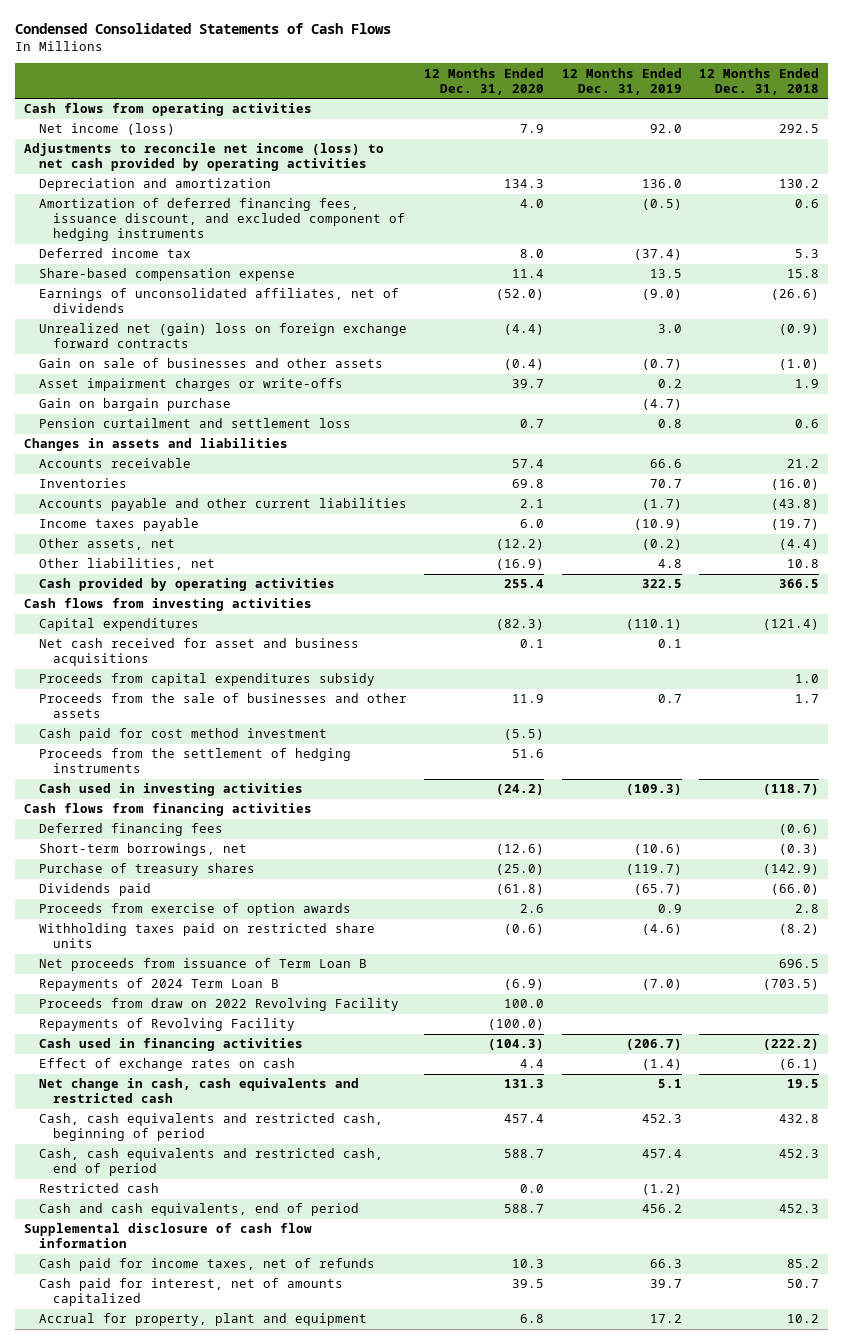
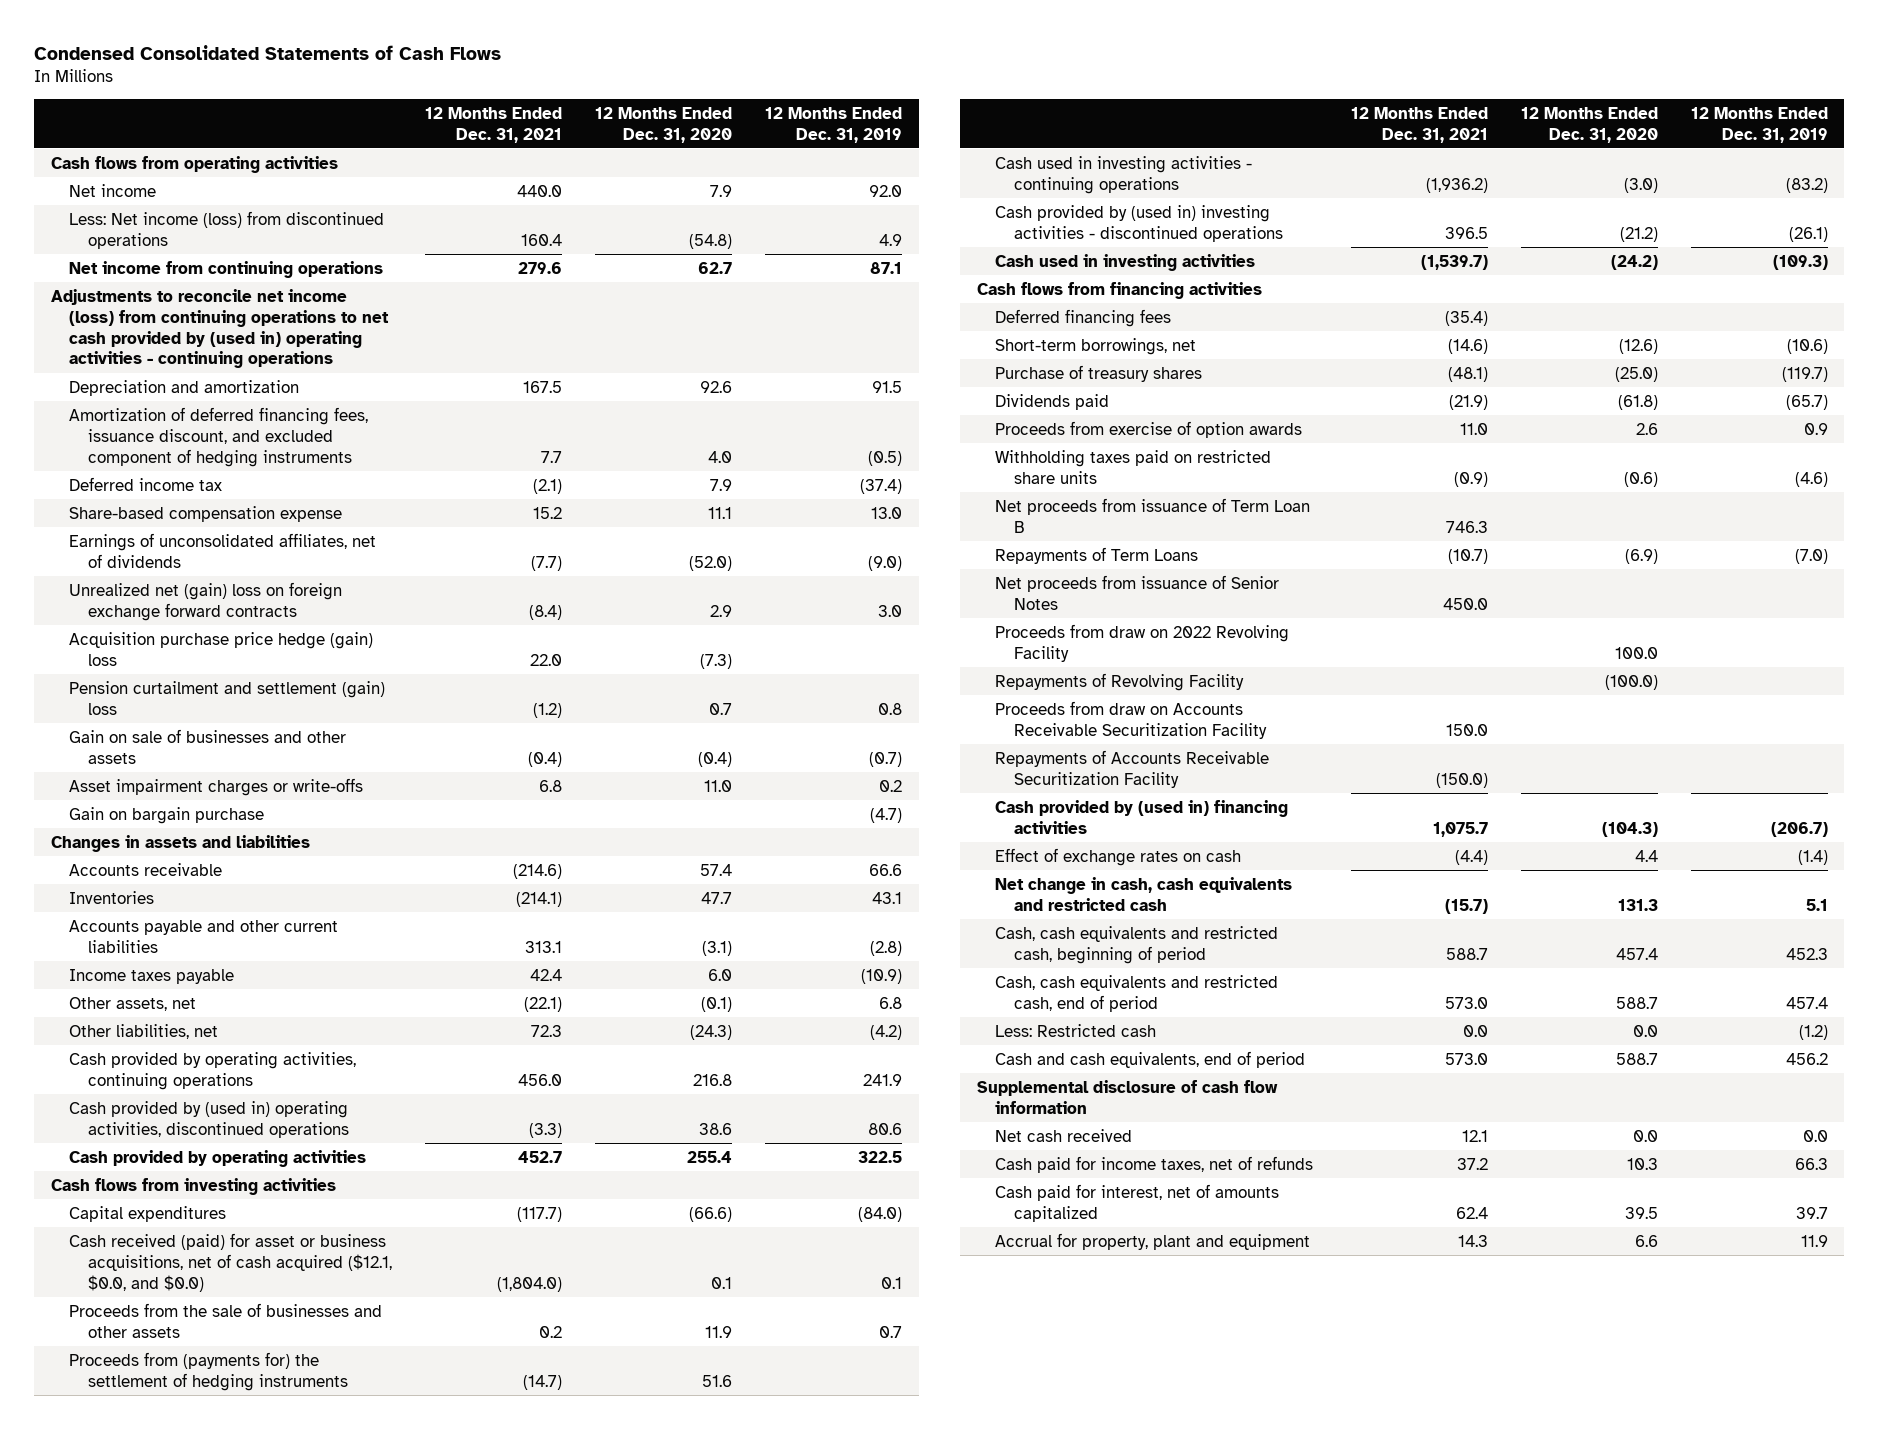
[699,67,820,95] 12 Months Ended Dec. 31, 2018 -> none
none -> [424,106,562,143] 12 Months Ended Dec. 31, 2021
[38,123,175,136] Net income (loss) -> [69,183,157,197] Net income
none -> [69,210,385,249] Less: Net income (loss) from discontinued operations
none -> [69,260,384,278] Net income from continuing operations
[23,143,384,172] Adjustments to reconcile net income (loss) to net cash provided by operating activities -> [50,288,390,369] Adjustments to reconcile net income (loss) from continuing operations to net cash provided by (used in) operating activities - continuing operations
[504,179,545,189] 134.3 -> [700,380,733,393] 92.6
[641,179,682,189] 136.0 -> [872,380,903,393] 91.5
[520,249,545,259] 8.0 -> [710,478,733,491] 7.9
[512,269,545,279] 11.4 -> [708,506,733,519] 11.1
[649,269,682,279] 13.5 -> [871,506,903,519] 13.0
[504,324,545,336] (4.4) -> [710,604,733,617] 2.9
none -> [69,631,374,666] Acquisition purchase price hedge (gain) loss
none -> [69,680,386,715] Pension curtailment and settlement (gain) loss
[512,379,545,389] 39.7 -> [704,779,733,792] 11.0
[38,418,351,429] Pension curtailment and settlement loss -> none
[512,479,545,489] 69.8 -> [701,891,733,904] 47.7
[649,479,682,489] 70.7 -> [872,891,903,904] 43.1
[520,499,545,509] 2.1 -> [702,940,733,956] (3.1)
[641,499,682,511] (1.7) -> [870,940,903,956] (2.8)
[496,539,545,551] (12.2) -> [701,996,733,1012] (0.1)
[641,539,682,551] (0.2) -> [879,996,903,1009] 6.8
[496,559,545,571] (16.9) -> [690,1024,733,1040] (24.3)
[657,559,682,569] 4.8 -> [870,1024,903,1040] (4.2)
none -> [69,1051,357,1090] Cash provided by operating activities, continuing operations
none -> [69,1100,349,1138] Cash provided by (used in) operating activities, discontinued operations
[38,673,375,687] Proceeds from capital expenditures subsidy -> none
[496,619,545,631] (82.3) -> [689,1206,733,1222] (66.6)
[625,619,682,631] (110.1) -> [858,1206,903,1222] (84.0)
[38,638,359,667] Net cash received for asset and business acquisitions -> [69,1232,392,1292] Cash received (paid) for asset or business acquisitions, net of cash acquired ($12.1, $0.0, and $0.0)
[38,728,327,742] Cash paid for cost method investment -> none
[38,748,351,774] Proceeds from the settlement of hedging instruments -> [69,1351,348,1391] Proceeds from (payments for) the settlement of hedging instruments
none -> [995,155,1253,194] Cash used in investing activities - continuing operations
none -> [995,204,1283,242] Cash provided by (used in) investing activities - discontinued operations
[38,978,279,992] Repayments of 2024 Term Loan B -> [995,546,1199,564] Repayments of Term Loans
none -> [995,574,1280,610] Net proceeds from issuance of Senior Notes
none -> [995,700,1267,739] Proceeds from draw on Accounts Receivable Securitization Facility
none -> [995,749,1270,788] Repayments of Accounts Receivable Securitization Facility
[38,1038,303,1052] Cash used in financing activities -> [995,799,1289,834] Cash provided by (used in) financing activities
[38,1183,159,1194] Restricted cash -> [995,1023,1157,1037] Less: Restricted cash
none -> [995,1128,1133,1142] Net cash received
[520,1314,545,1324] 6.8 -> [1634,1234,1658,1247] 6.6
[649,1314,682,1324] 17.2 -> [1800,1234,1828,1247] 11.9

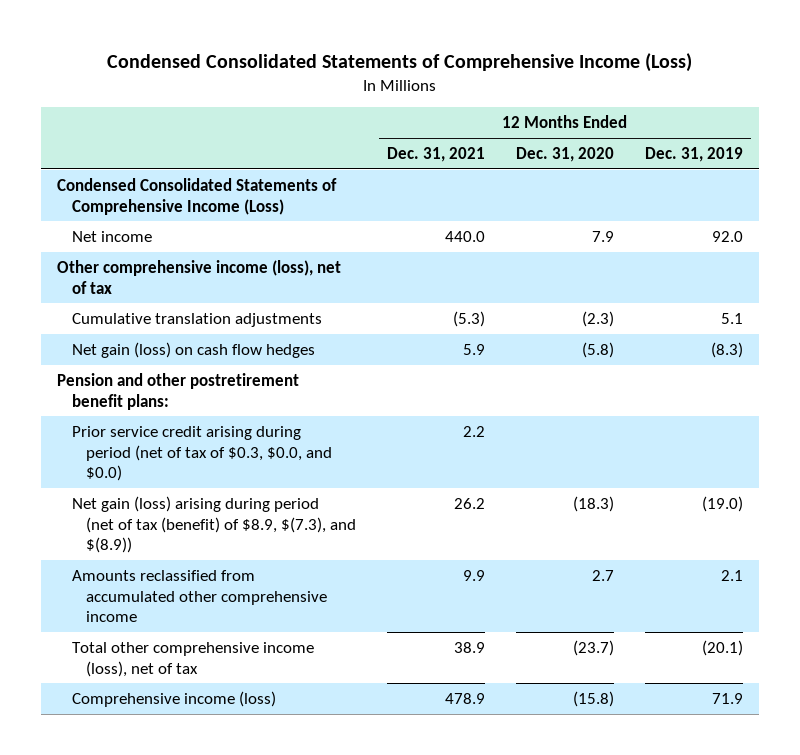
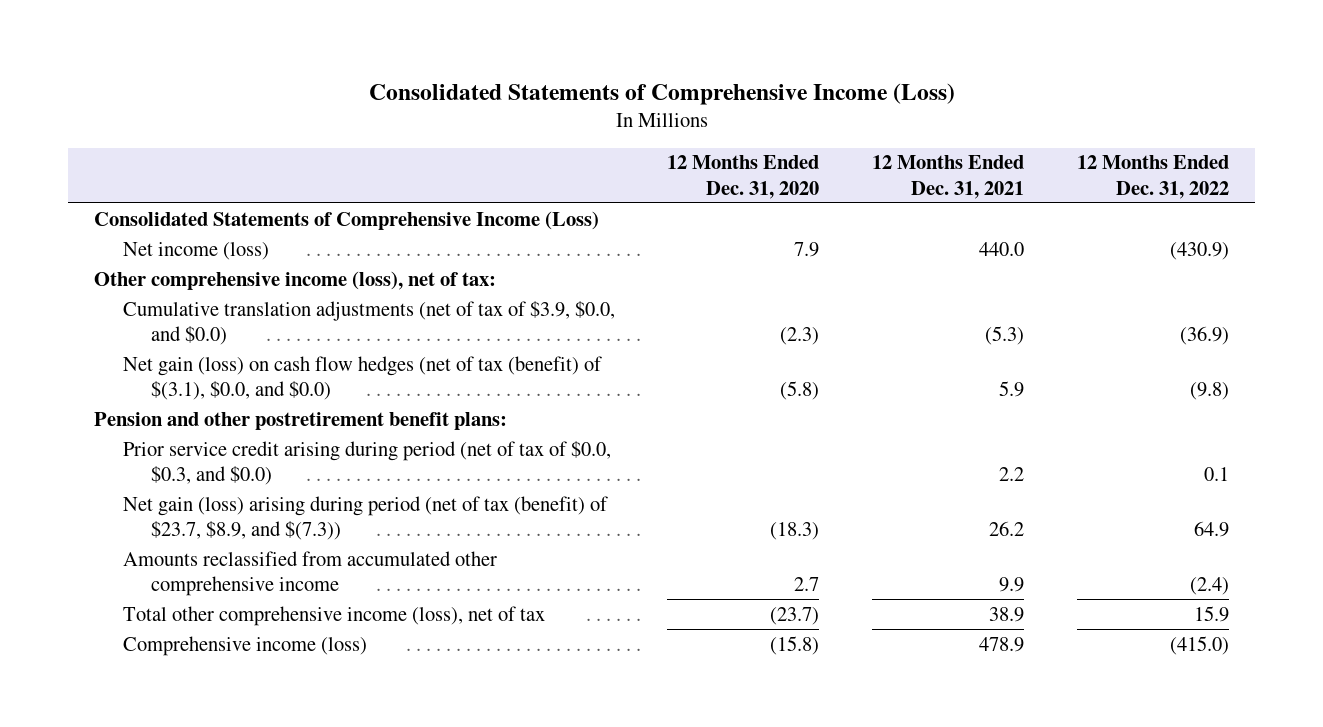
[106,52,692,72] Condensed Consolidated Statements of Comprehensive Income (Loss) -> [368,82,955,105] Consolidated Statements of Comprehensive Income (Loss)
[645,147,744,163] Dec. 31, 2019 -> none
none -> [1076,155,1229,199] 12 Months Ended Dec. 31, 2022
[56,177,337,215] Condensed Consolidated Statements of Comprehensive Income (Loss) -> [94,210,600,230] Consolidated Statements of Comprehensive Income (Loss)
[71,230,152,242] Net income -> [122,241,269,260] Net income (loss)
[56,259,341,294] Other comprehensive income (loss), net of tax -> [94,270,497,290] Other comprehensive income (loss), net of tax:
[71,312,322,327] Cumulative translation adjustments -> [122,300,615,345] Cumulative translation adjustments (net of tax of $3.9, $0.0, and $0.0)
[71,341,315,358] Net gain (loss) on cash flow hedges -> [122,355,602,400] Net gain (loss) on cash flow hedges (net of tax (benefit) of $(3.1), $0.0, and $0.0)
[71,425,333,482] Prior service credit arising during period (net of tax of $0.3, $0.0, and $0.0) -> [122,440,611,485] Prior service credit arising during period (net of tax of $0.0, $0.3, and $0.0)
[71,495,357,554] Net gain (loss) arising during period (net of tax (benefit) of $8.9, $(7.3), and $(8.9)) -> [122,495,608,540] Net gain (loss) arising during period (net of tax (benefit) of $23.7, $8.9, and $(7.3))

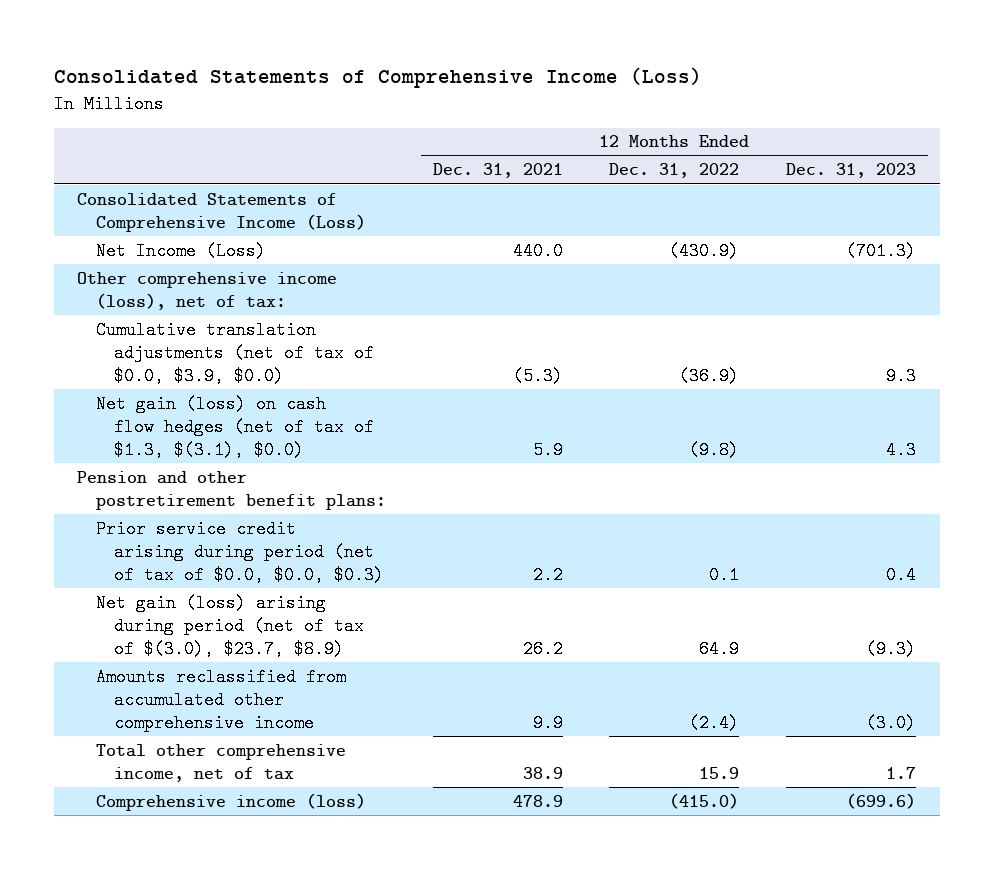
[667,155,820,199] 12 Months Ended Dec. 31, 2020 -> none
none -> [786,163,917,179] Dec. 31, 2023
[122,241,269,260] Net income (loss) -> [95,241,266,260] Net Income (Loss)
[122,300,615,345] Cumulative translation adjustments (net of tax of $3.9, $0.0, and $0.0) -> [95,320,375,385] Cumulative translation adjustments (net of tax of $0.0, $3.9, $0.0)
[122,355,602,400] Net gain (loss) on cash flow hedges (net of tax (benefit) of $(3.1), $0.0, and $0.0) -> [95,394,375,459] Net gain (loss) on cash flow hedges (net of tax of $1.3, $(3.1), $0.0)
[122,440,611,485] Prior service credit arising during period (net of tax of $0.0, $0.3, and $0.0) -> [95,519,385,584] Prior service credit arising during period (net of tax of $0.0, $0.0, $0.3)
[122,495,608,540] Net gain (loss) arising during period (net of tax (benefit) of $23.7, $8.9, and $(7.3)) -> [95,593,365,658] Net gain (loss) arising during period (net of tax of $(3.0), $23.7, $8.9)
[122,605,545,626] Total other comprehensive income (loss), net of tax -> [95,743,346,782] Total other comprehensive income, net of tax

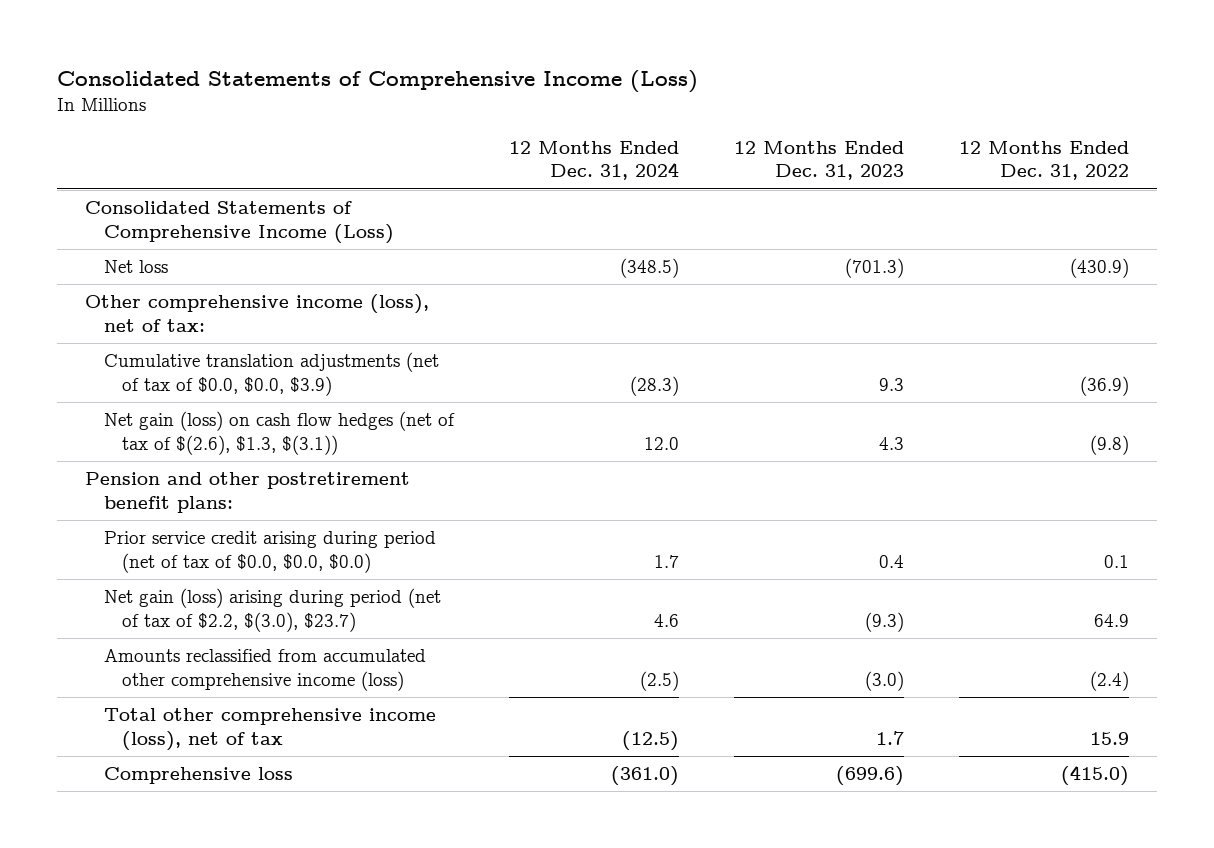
[432,163,563,179] Dec. 31, 2021 -> none
none -> [508,140,679,181] 12 Months Ended Dec. 31, 2024
[95,241,266,260] Net Income (Loss) -> [103,260,168,274] Net loss
[95,320,375,385] Cumulative translation adjustments (net of tax of $0.0, $3.9, $0.0) -> [103,352,439,396] Cumulative translation adjustments (net of tax of $0.0, $0.0, $3.9)
[95,394,375,459] Net gain (loss) on cash flow hedges (net of tax of $1.3, $(3.1), $0.0) -> [103,411,455,455] Net gain (loss) on cash flow hedges (net of tax of $(2.6), $1.3, $(3.1))
[95,519,385,584] Prior service credit arising during period (net of tax of $0.0, $0.0, $0.3) -> [103,531,436,573] Prior service credit arising during period (net of tax of $0.0, $0.0, $0.0)
[95,593,365,658] Net gain (loss) arising during period (net of tax of $(3.0), $23.7, $8.9) -> [103,588,441,632] Net gain (loss) arising during period (net of tax of $2.2, $(3.0), $23.7)
[95,667,346,732] Amounts reclassified from accumulated other comprehensive income -> [103,649,426,691] Amounts reclassified from accumulated other comprehensive income (loss)
[95,743,346,782] Total other comprehensive income, net of tax -> [103,708,436,751] Total other comprehensive income (loss), net of tax
[95,792,366,811] Comprehensive income (loss) -> [103,767,293,785] Comprehensive loss

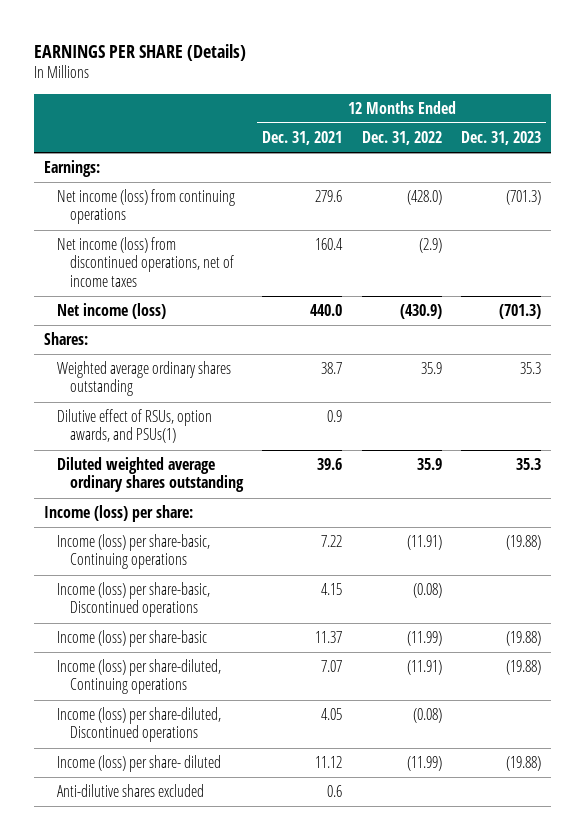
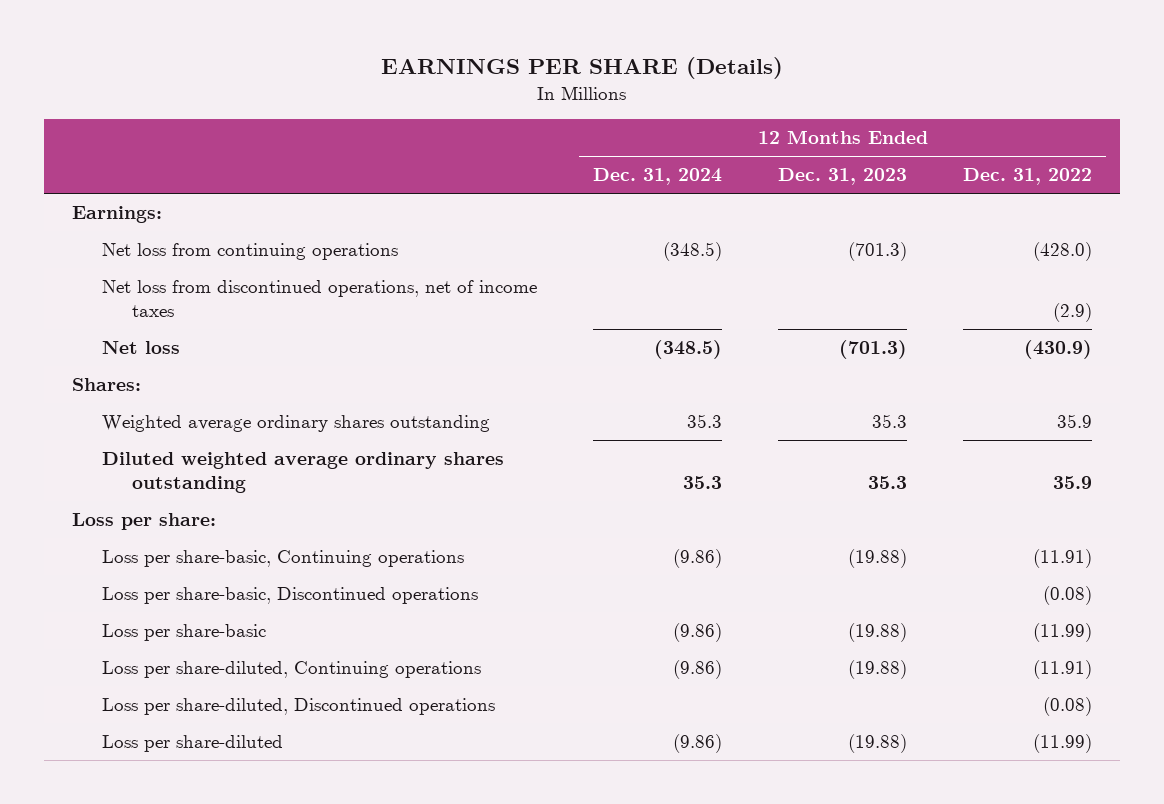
[262,130,343,145] Dec. 31, 2021 -> none
none -> [593,168,723,186] Dec. 31, 2024
[56,189,235,225] Net income (loss) from continuing operations -> [102,243,399,261] Net loss from continuing operations
[56,237,234,287] Net income (loss) from discontinued operations, net of income taxes -> [102,280,538,317] Net loss from discontinued operations, net of income taxes
[56,303,166,320] Net income (loss) -> [102,341,181,355] Net loss
[56,409,212,444] Dilutive effect of RSUs, option awards, and PSUs(1) -> none
[56,784,204,798] Anti-dilutive shares excluded -> none
[43,505,193,523] Income (loss) per share: -> [72,513,217,531] Loss per share:
[56,534,210,570] Income (loss) per share-basic, Continuing operations -> [102,550,465,568] Loss per share-basic, Continuing operations
[56,582,210,618] Income (loss) per share-basic, Discontinued operations -> [102,587,479,605] Loss per share-basic, Discontinued operations
[56,630,207,648] Income (loss) per share-basic -> [102,624,267,642] Loss per share-basic
[56,659,221,695] Income (loss) per share-diluted, Continuing operations -> [102,661,482,679] Loss per share-diluted, Continuing operations
[56,707,221,743] Income (loss) per share-diluted, Discontinued operations -> [102,698,496,716] Loss per share-diluted, Discontinued operations
[56,755,221,773] Income (loss) per share- diluted -> [102,735,284,753] Loss per share-diluted

